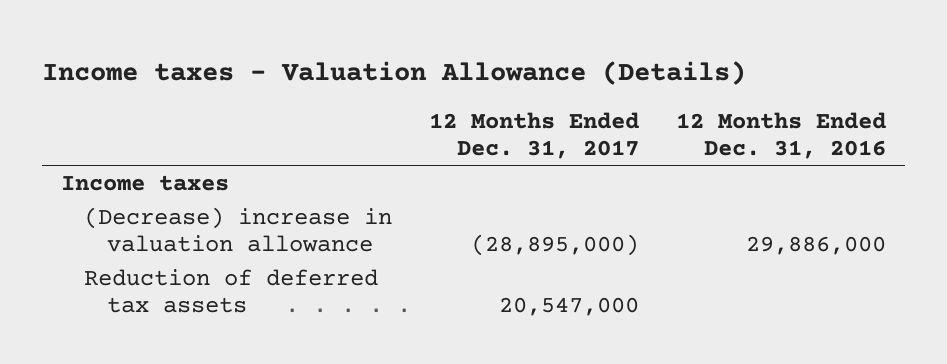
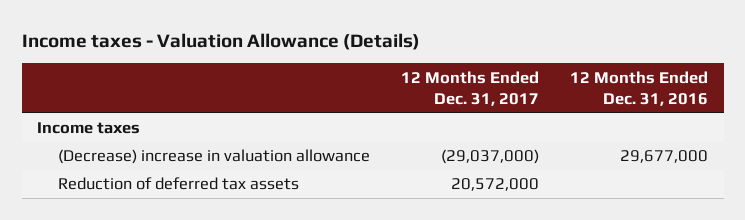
[471,234,640,257] (28,895,000) -> [440,149,539,165] (29,037,000)
[746,236,887,256] 29,886,000 -> [619,150,708,164] 29,677,000
[499,297,640,317] 20,547,000 -> [450,178,539,192] 20,572,000

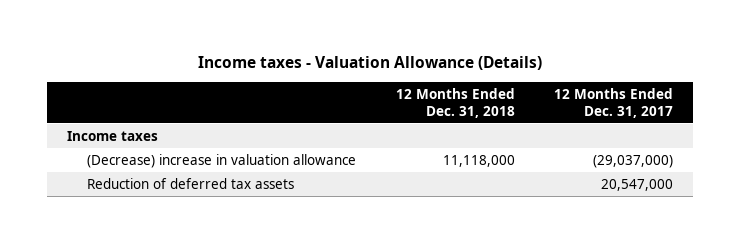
[569,70,708,106] 12 Months Ended Dec. 31, 2016 -> none
none -> [395,87,515,118] 12 Months Ended Dec. 31, 2018
[450,178,539,192] 20,572,000 -> [601,178,674,191] 20,547,000

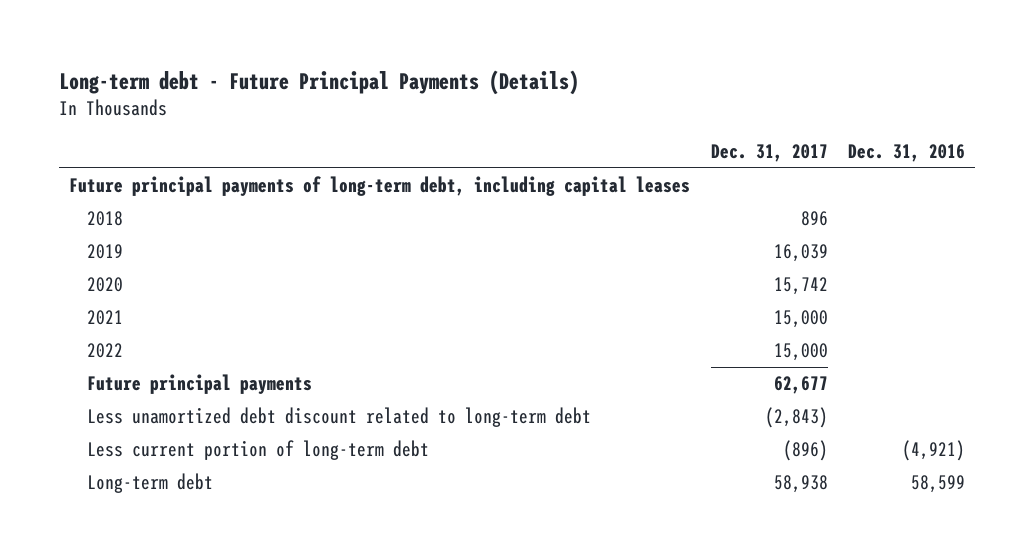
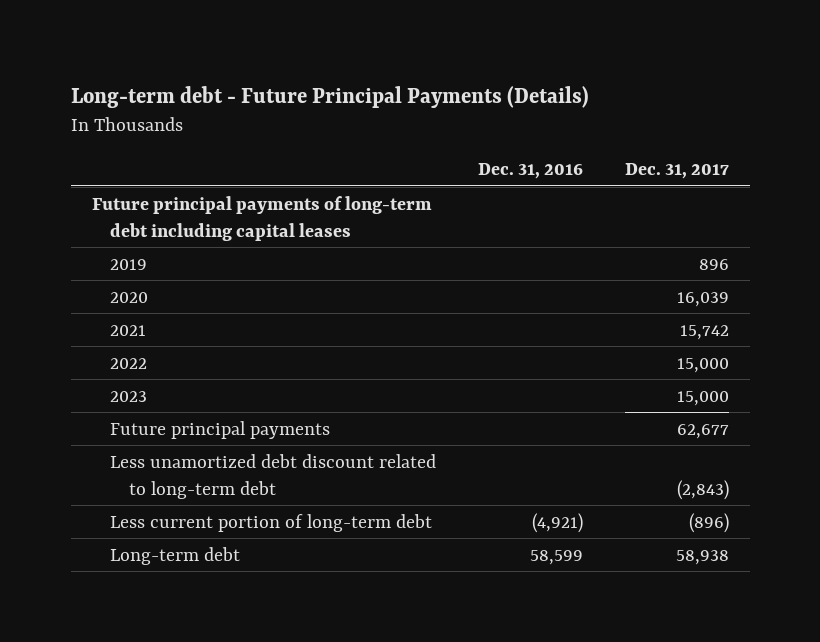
[87,310,124,326] 2021 -> none
[69,176,691,197] Future principal payments of long-term debt, including capital leases -> [91,195,432,241] Future principal payments of long-term debt including capital leases
[87,211,124,227] 2018 -> [110,258,148,270] 2019
[87,244,124,260] 2019 -> [110,291,149,303] 2020
[87,277,124,293] 2020 -> [110,324,147,336] 2021
none -> [110,390,148,402] 2023

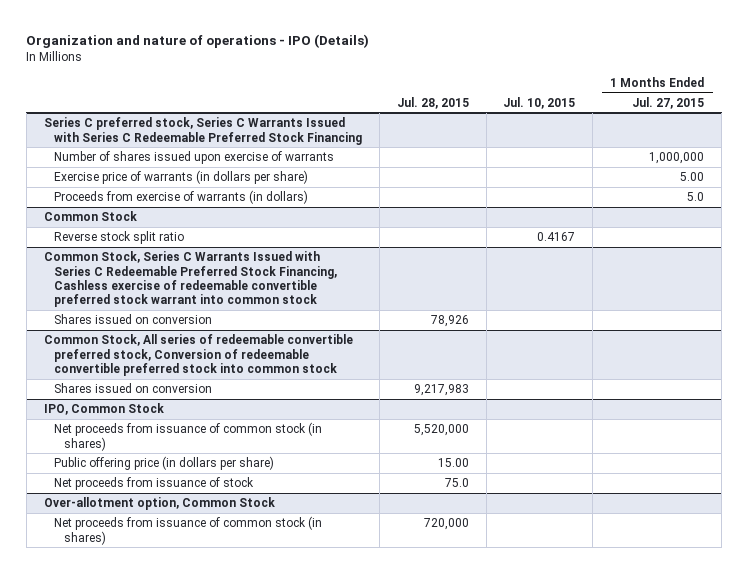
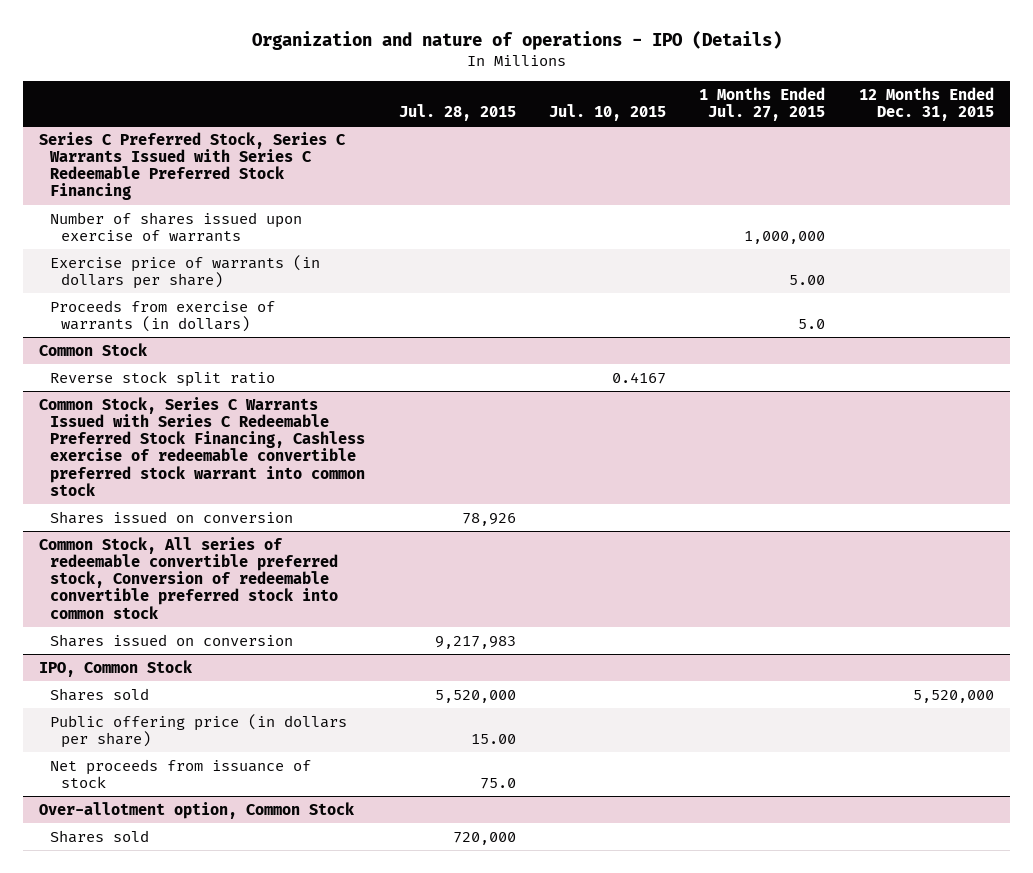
none -> [858,86,994,121] 12 Months Ended Dec. 31, 2015
[43,117,362,145] Series C preferred stock, Series C Warrants Issued with Series C Redeemable Preferred Stock Financing -> [39,131,347,201] Series C Preferred Stock, Series C Warrants Issued with Series C Redeemable Preferred Stock Financing
[53,422,322,451] Net proceeds from issuance of common stock (in shares) -> [50,687,150,701] Shares sold
[53,516,322,545] Net proceeds from issuance of common stock (in shares) -> [50,829,150,843] Shares sold

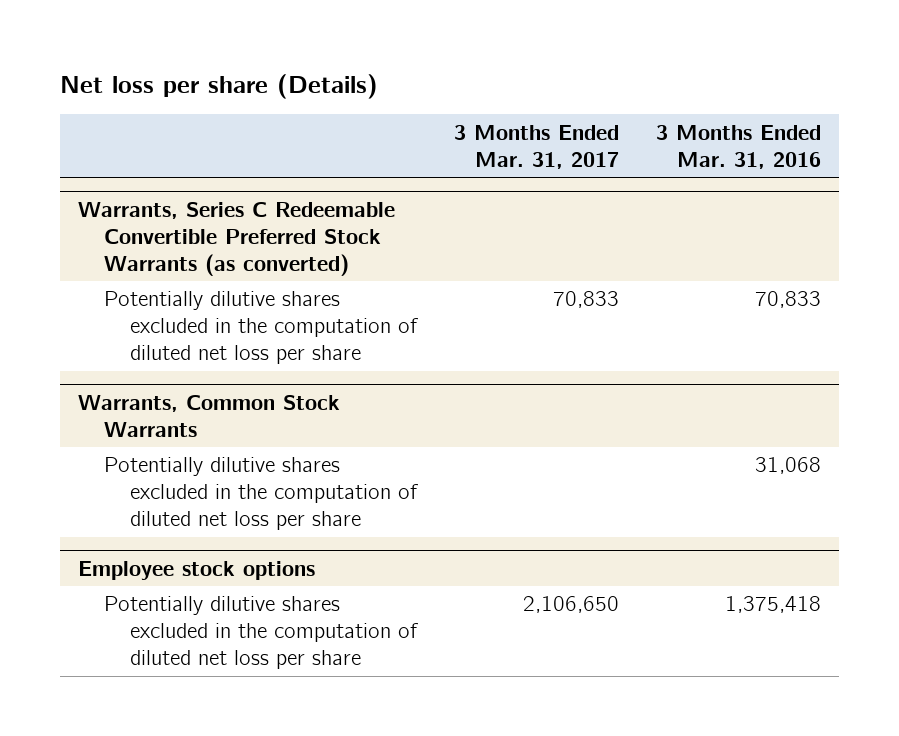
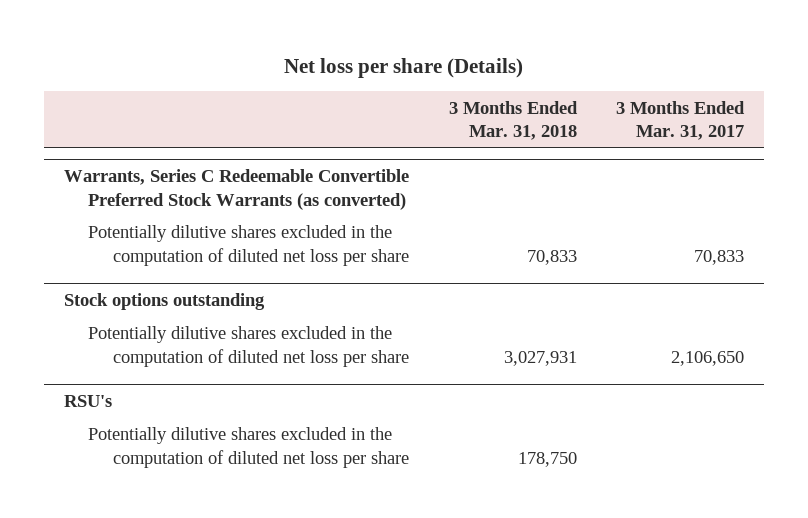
[655,124,821,169] 3 Months Ended Mar. 31, 2016 -> none
none -> [448,100,578,140] 3 Months Ended Mar. 31, 2018
[78,394,341,437] Warrants, Common Stock Warrants -> none
[104,457,419,531] Potentially dilutive shares excluded in the computation of diluted net loss per share -> none
[78,560,316,580] Employee stock options -> [64,293,266,311] Stock options outstanding
none -> [64,395,113,408] RSU's
none -> [88,427,409,468] Potentially dilutive shares excluded in the computation of diluted net loss per share

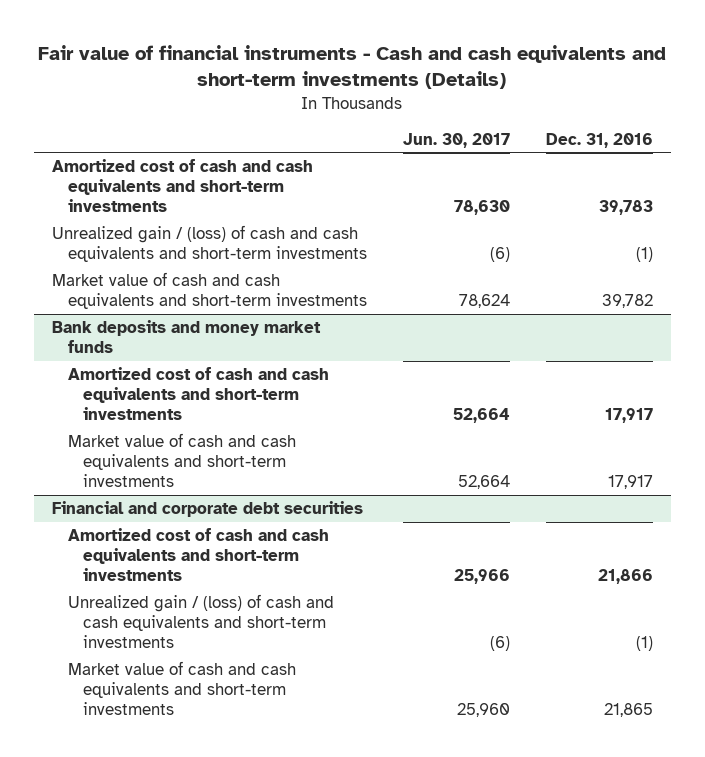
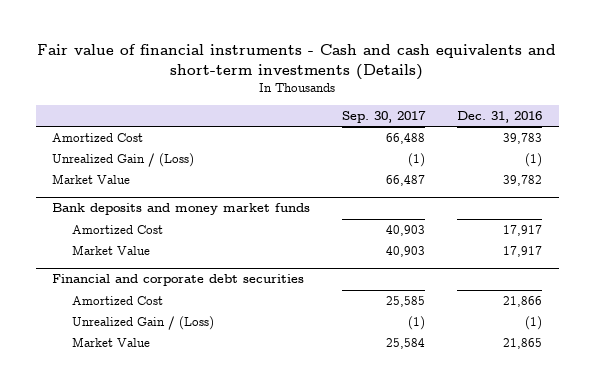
[402,132,510,148] Jun. 30, 2017 -> none
none -> [342,111,427,124] Sep. 30, 2017
[52,159,314,213] Amortized cost of cash and cash equivalents and short-term investments -> [51,132,143,142] Amortized Cost
[52,225,367,263] Unrealized gain / (loss) of cash and cash equivalents and short-term investments -> [51,152,194,167] Unrealized Gain / (Loss)
[52,272,367,310] Market value of cash and cash equivalents and short-term investments -> [51,173,130,184] Market Value
[67,367,329,421] Amortized cost of cash and cash equivalents and short-term investments -> [71,224,163,234] Amortized Cost
[67,433,296,488] Market value of cash and cash equivalents and short-term investments -> [71,244,150,255] Market Value
[67,528,329,582] Amortized cost of cash and cash equivalents and short-term investments -> [71,295,163,305] Amortized Cost
[67,594,334,649] Unrealized gain / (loss) of cash and cash equivalents and short-term investments -> [71,315,214,330] Unrealized Gain / (Loss)
[67,661,296,716] Market value of cash and cash equivalents and short-term investments -> [71,336,150,347] Market Value

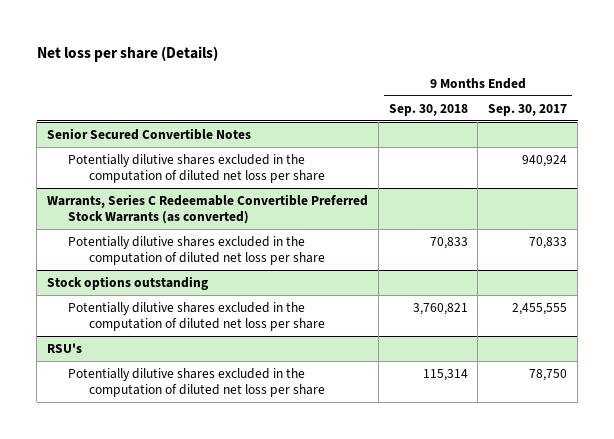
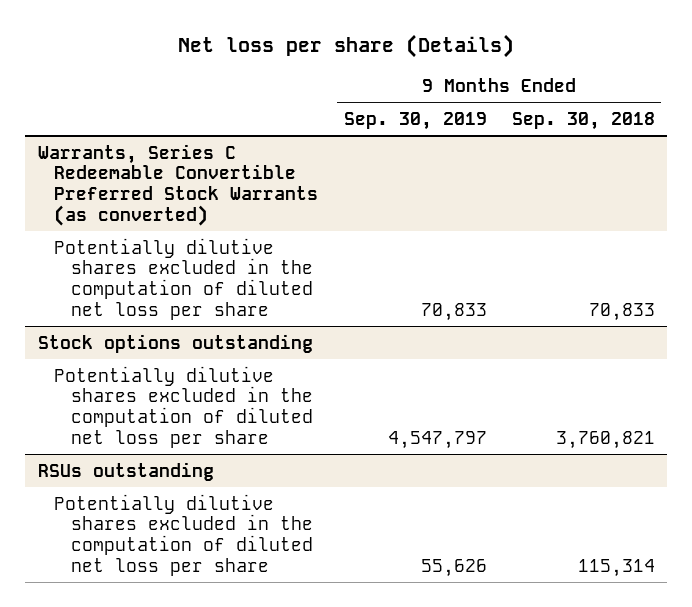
[488,103,568,116] Sep. 30, 2017 -> none
none -> [343,112,487,131] Sep. 30, 2019
[47,127,252,140] Senior Secured Convertible Notes -> none
[68,153,326,184] Potentially dilutive shares excluded in the computation of diluted net loss per share -> none
[47,342,83,353] RSU's -> [37,461,214,481] RSUs outstanding

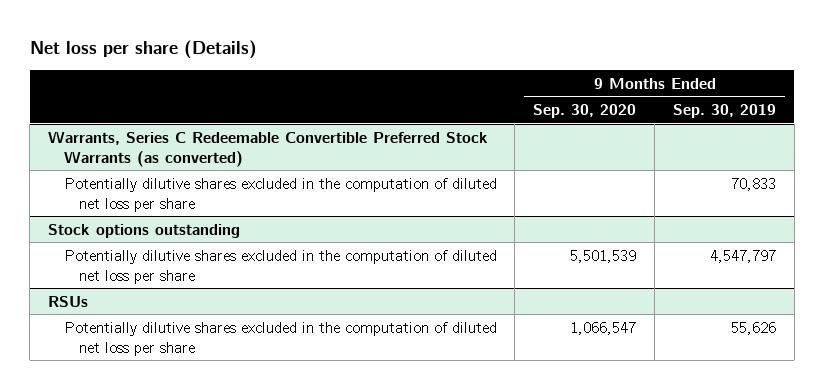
[511,112,655,131] Sep. 30, 2018 -> none
none -> [533,104,637,119] Sep. 30, 2020
[37,461,214,481] RSUs outstanding -> [48,295,89,307] RSUs

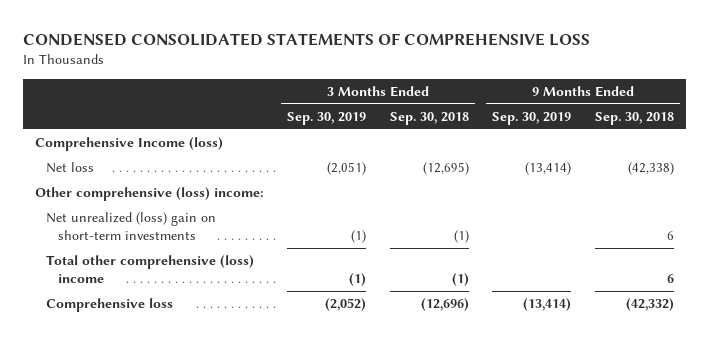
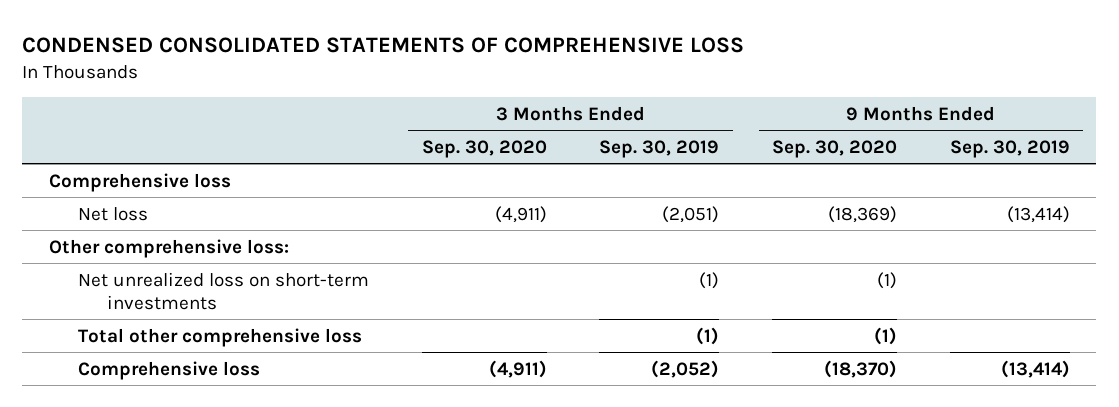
[389,111,469,125] Sep. 30, 2018 -> none
[594,111,674,125] Sep. 30, 2018 -> none
none -> [421,139,547,158] Sep. 30, 2020
none -> [772,139,898,158] Sep. 30, 2020
[34,137,223,152] Comprehensive Income (loss) -> [48,172,231,192] Comprehensive loss
[34,187,264,202] Other comprehensive (loss) income: -> [48,238,289,258] Other comprehensive loss:
[46,212,217,241] Net unrealized (loss) gain on short-term investments -> [77,271,369,310] Net unrealized loss on short-term investments
[46,255,255,284] Total other comprehensive (loss) income -> [77,327,362,347] Total other comprehensive loss

